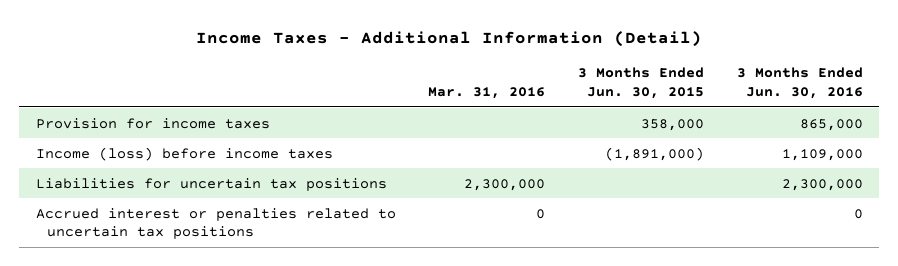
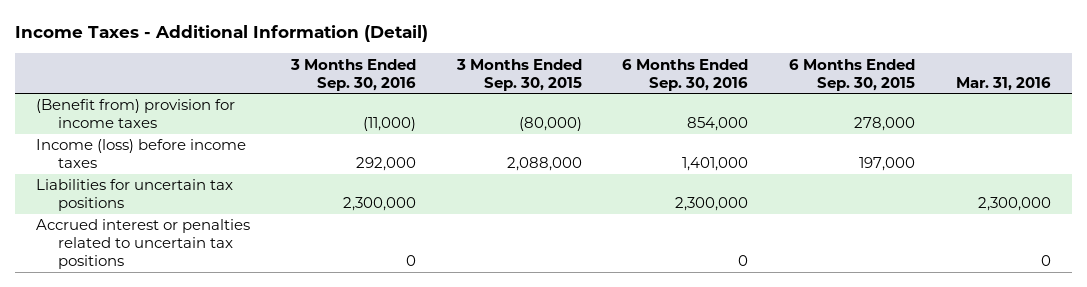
[578,67,705,99] 3 Months Ended Jun. 30, 2015 -> none
[736,67,863,99] 3 Months Ended Jun. 30, 2016 -> none
none -> [289,58,416,91] 3 Months Ended Sep. 30, 2016
none -> [455,58,582,91] 3 Months Ended Sep. 30, 2015
none -> [622,58,749,91] 6 Months Ended Sep. 30, 2016
none -> [789,58,916,91] 6 Months Ended Sep. 30, 2015
[35,117,270,129] Provision for income taxes -> [35,99,235,129] (Benefit from) provision for income taxes

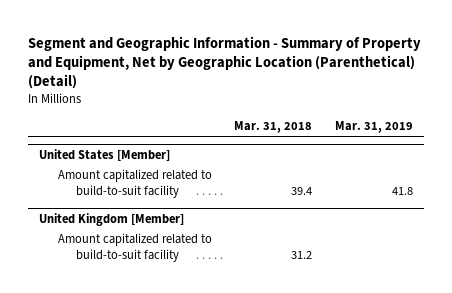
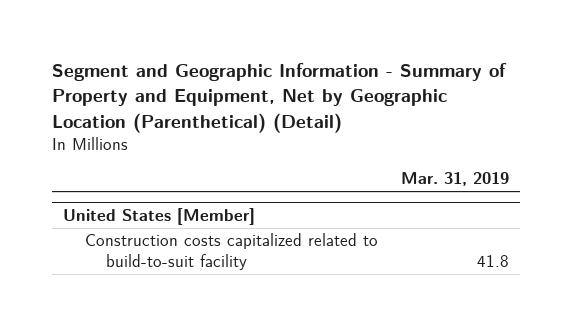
[234,121,313,134] Mar. 31, 2018 -> none
[39,213,185,227] United Kingdom [Member] -> none
[57,233,212,262] Amount capitalized related to build-to-suit facility -> none
[57,169,212,198] Amount capitalized related to build-to-suit facility -> [84,233,378,271] Construction costs capitalized related to build-to-suit facility

